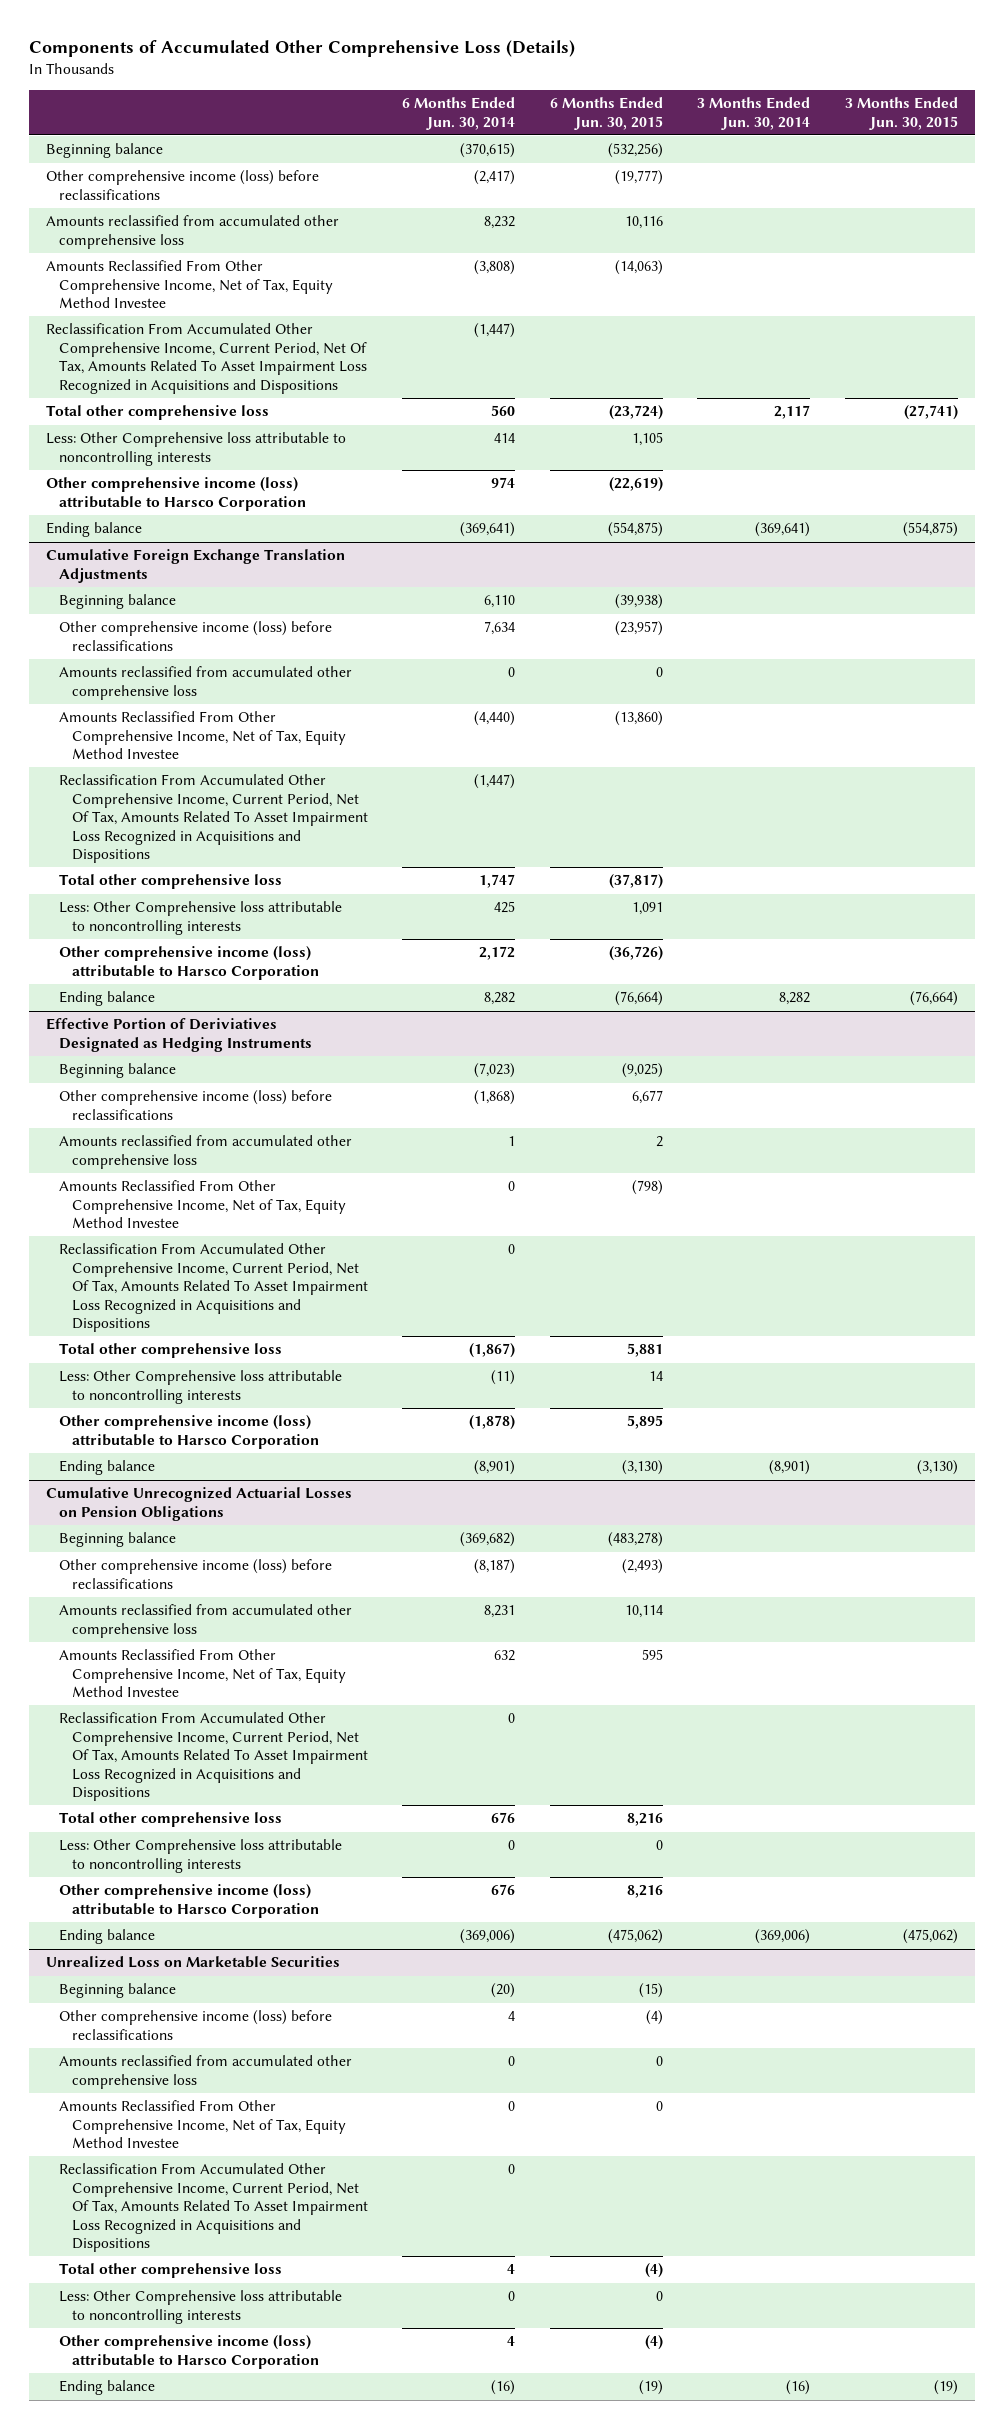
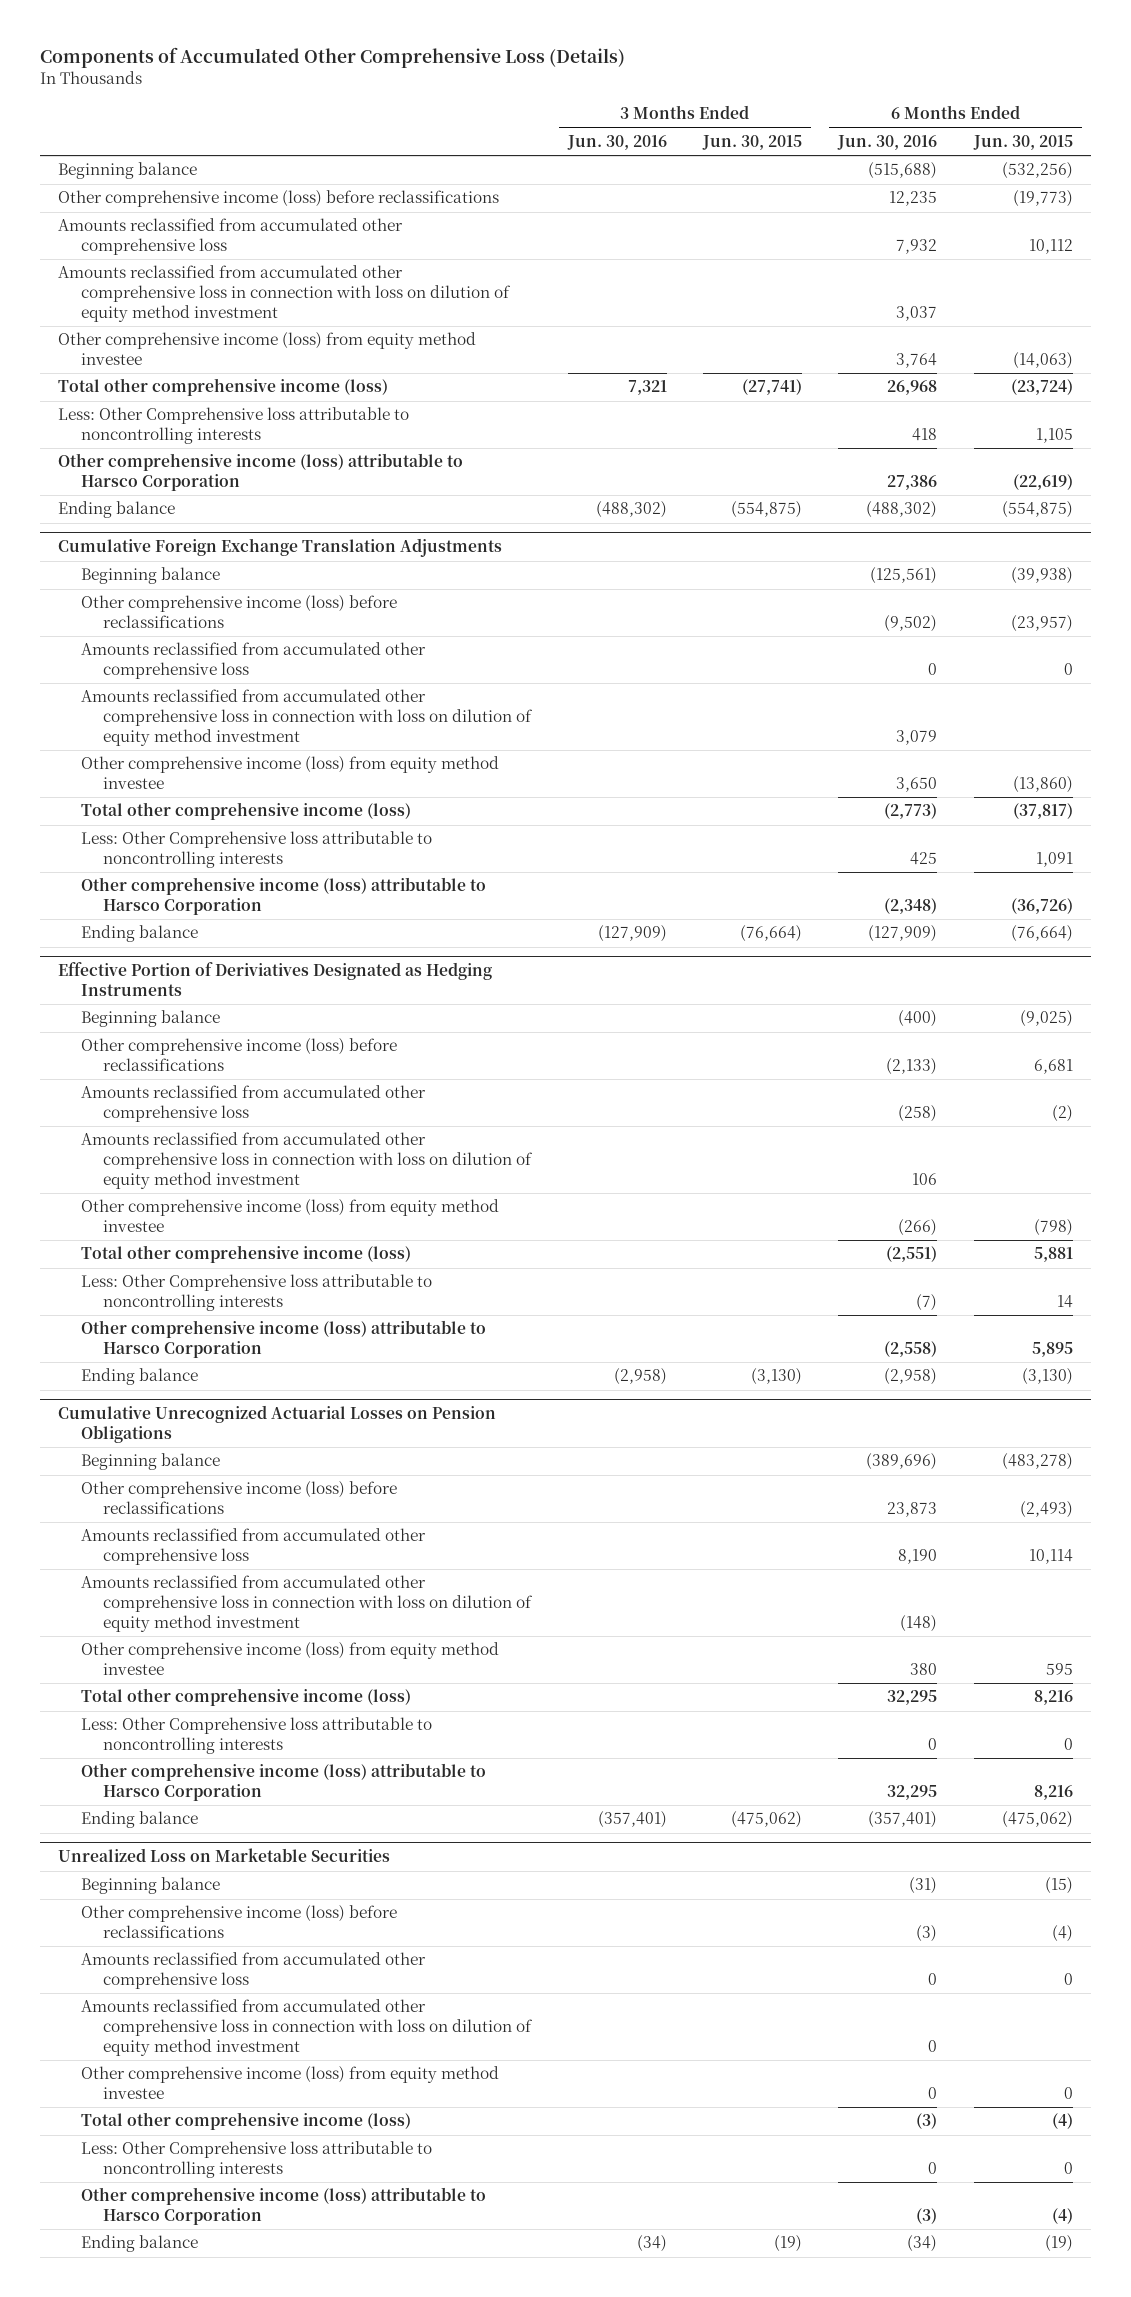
[402,97,516,130] 6 Months Ended Jun. 30, 2014 -> none
[697,97,811,130] 3 Months Ended Jun. 30, 2014 -> none
none -> [566,134,667,150] Jun. 30, 2016
none -> [837,134,938,150] Jun. 30, 2016
[46,323,367,394] Reclassification From Accumulated Other Comprehensive Income, Current Period, Net Of Tax, Amounts Related To Asset Impairment Loss Recognized in Acquisitions and Dispositions -> none
[614,170,663,186] (19,777) -> [1012,190,1073,208] (19,773)
[624,216,663,230] 10,116 -> [1028,239,1073,255] 10,112
none -> [57,265,511,322] Amounts reclassified from accumulated other comprehensive loss in connection with loss on dilution of equity method investment
[46,260,333,309] Amounts Reclassified From Other Comprehensive Income, Net of Tax, Equity Method Investee -> [57,332,476,366] Other comprehensive income (loss) from equity method investee
[46,405,270,421] Total other comprehensive loss -> [57,378,388,397] Total other comprehensive income (loss)
[58,774,368,864] Reclassification From Accumulated Other Comprehensive Income, Current Period, Net Of Tax, Amounts Related To Asset Impairment Loss Recognized in Acquisitions and Dispositions -> none
none -> [80,689,534,746] Amounts reclassified from accumulated other comprehensive loss in connection with loss on dilution of equity method investment
[58,711,346,760] Amounts Reclassified From Other Comprehensive Income, Net of Tax, Equity Method Investee -> [80,756,499,790] Other comprehensive income (loss) from equity method investee
[58,874,282,890] Total other comprehensive loss -> [80,802,411,821] Total other comprehensive income (loss)
[58,1243,368,1333] Reclassification From Accumulated Other Comprehensive Income, Current Period, Net Of Tax, Amounts Related To Asset Impairment Loss Recognized in Acquisitions and Dispositions -> none
[631,1090,663,1105] 6,677 -> [1033,1059,1073,1075] 6,681
[655,1136,663,1148] 2 -> [1051,1105,1073,1123] (2)
none -> [80,1132,534,1189] Amounts reclassified from accumulated other comprehensive loss in connection with loss on dilution of equity method investment
[58,1180,346,1229] Amounts Reclassified From Other Comprehensive Income, Net of Tax, Equity Method Investee -> [80,1199,499,1233] Other comprehensive income (loss) from equity method investee
[58,1343,282,1359] Total other comprehensive loss -> [80,1245,411,1264] Total other comprehensive income (loss)
[58,1712,368,1802] Reclassification From Accumulated Other Comprehensive Income, Current Period, Net Of Tax, Amounts Related To Asset Impairment Loss Recognized in Acquisitions and Dispositions -> none
none -> [80,1575,534,1632] Amounts reclassified from accumulated other comprehensive loss in connection with loss on dilution of equity method investment
[58,1649,346,1698] Amounts Reclassified From Other Comprehensive Income, Net of Tax, Equity Method Investee -> [80,1642,499,1676] Other comprehensive income (loss) from equity method investee
[58,1812,282,1828] Total other comprehensive loss -> [80,1688,411,1707] Total other comprehensive income (loss)
[58,2163,368,2253] Reclassification From Accumulated Other Comprehensive Income, Current Period, Net Of Tax, Amounts Related To Asset Impairment Loss Recognized in Acquisitions and Dispositions -> none
none -> [80,1999,534,2056] Amounts reclassified from accumulated other comprehensive loss in connection with loss on dilution of equity method investment
[58,2100,346,2149] Amounts Reclassified From Other Comprehensive Income, Net of Tax, Equity Method Investee -> [80,2066,499,2100] Other comprehensive income (loss) from equity method investee
[58,2263,282,2279] Total other comprehensive loss -> [80,2112,411,2131] Total other comprehensive income (loss)

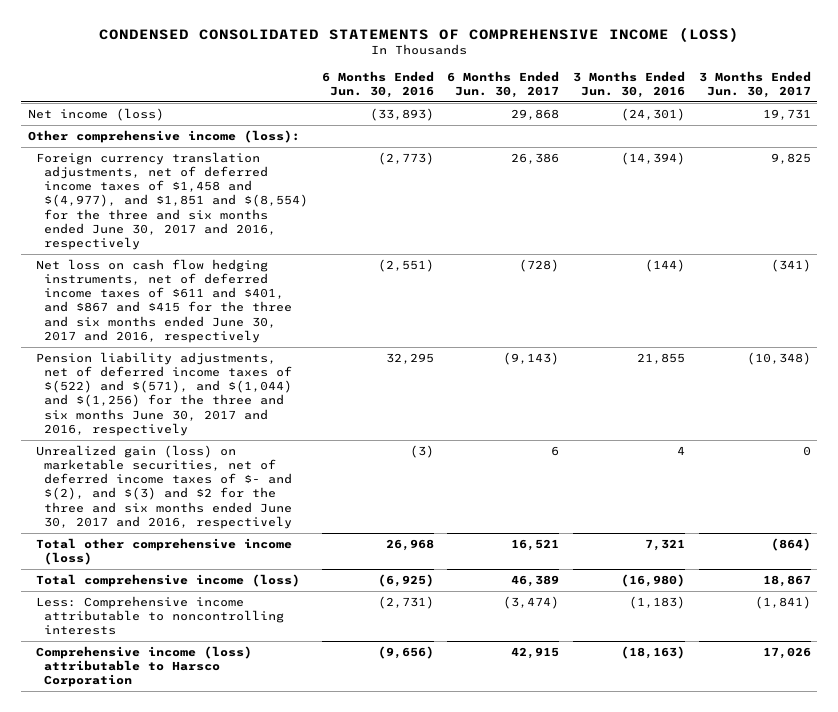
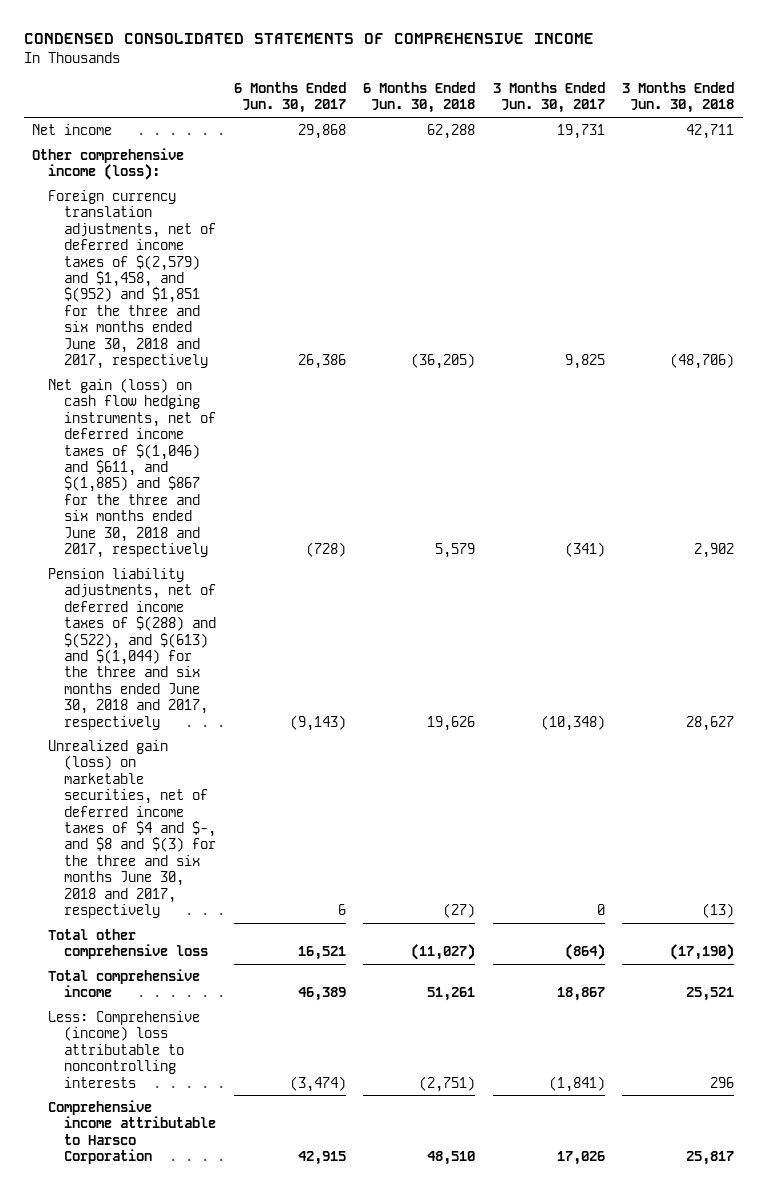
[99,26,740,42] CONDENSED CONSOLIDATED STATEMENTS OF COMPREHENSIVE INCOME (LOSS) -> [23,33,594,45] CONDENSED CONSOLIDATED STATEMENTS OF COMPREHENSIVE INCOME
[321,70,434,98] 6 Months Ended Jun. 30, 2016 -> none
[572,70,685,98] 3 Months Ended Jun. 30, 2016 -> none
none -> [363,82,476,114] 6 Months Ended Jun. 30, 2018
none -> [622,82,735,114] 3 Months Ended Jun. 30, 2018
[27,107,164,121] Net income (loss) -> [32,124,113,136] Net income
[35,151,308,251] Foreign currency translation adjustments, net of deferred income taxes of $1,458 and $(4,977), and $1,851 and $(8,554) for the three and six months ended June 30, 2017 and 2016, respectively -> [48,190,216,369] Foreign currency translation adjustments, net of deferred income taxes of $(2,579) and $1,458, and $(952) and $1,851 for the three and six months ended June 30, 2018 and 2017, respectively
[35,258,292,343] Net loss on cash flow hedging instruments, net of deferred income taxes of $611 and $401, and $867 and $415 for the three and six months ended June 30, 2017 and 2016, respectively -> [48,378,216,558] Net gain (loss) on cash flow hedging instruments, net of deferred income taxes of $(1,046) and $611, and $(1,885) and $867 for the three and six months ended June 30, 2018 and 2017, respectively
[35,351,292,436] Pension liability adjustments, net of deferred income taxes of $(522) and $(571), and $(1,044) and $(1,256) for the three and six months June 30, 2017 and 2016, respectively -> [48,568,216,730] Pension liability adjustments, net of deferred income taxes of $(288) and $(522), and $(613) and $(1,044) for the three and six months ended June 30, 2018 and 2017, respectively
[35,444,292,529] Unrealized gain (loss) on marketable securities, net of deferred income taxes of $- and $(2), and $(3) and $2 for the three and six months ended June 30, 2017 and 2016, respectively -> [48,740,216,918] Unrealized gain (loss) on marketable securities, net of deferred income taxes of $4 and $-, and $8 and $(3) for the three and six months June 30, 2018 and 2017, respectively
[35,537,292,566] Total other comprehensive income (loss) -> [48,929,208,960] Total other comprehensive loss
[35,573,300,587] Total comprehensive income (loss) -> [48,969,201,998] Total comprehensive income
[35,595,284,636] Less: Comprehensive income attributable to noncontrolling interests -> [48,1011,201,1088] Less: Comprehensive (income) loss attributable to noncontrolling interests
[35,645,252,688] Comprehensive income (loss) attributable to Harsco Corporation -> [48,1100,216,1165] Comprehensive income attributable to Harsco Corporation

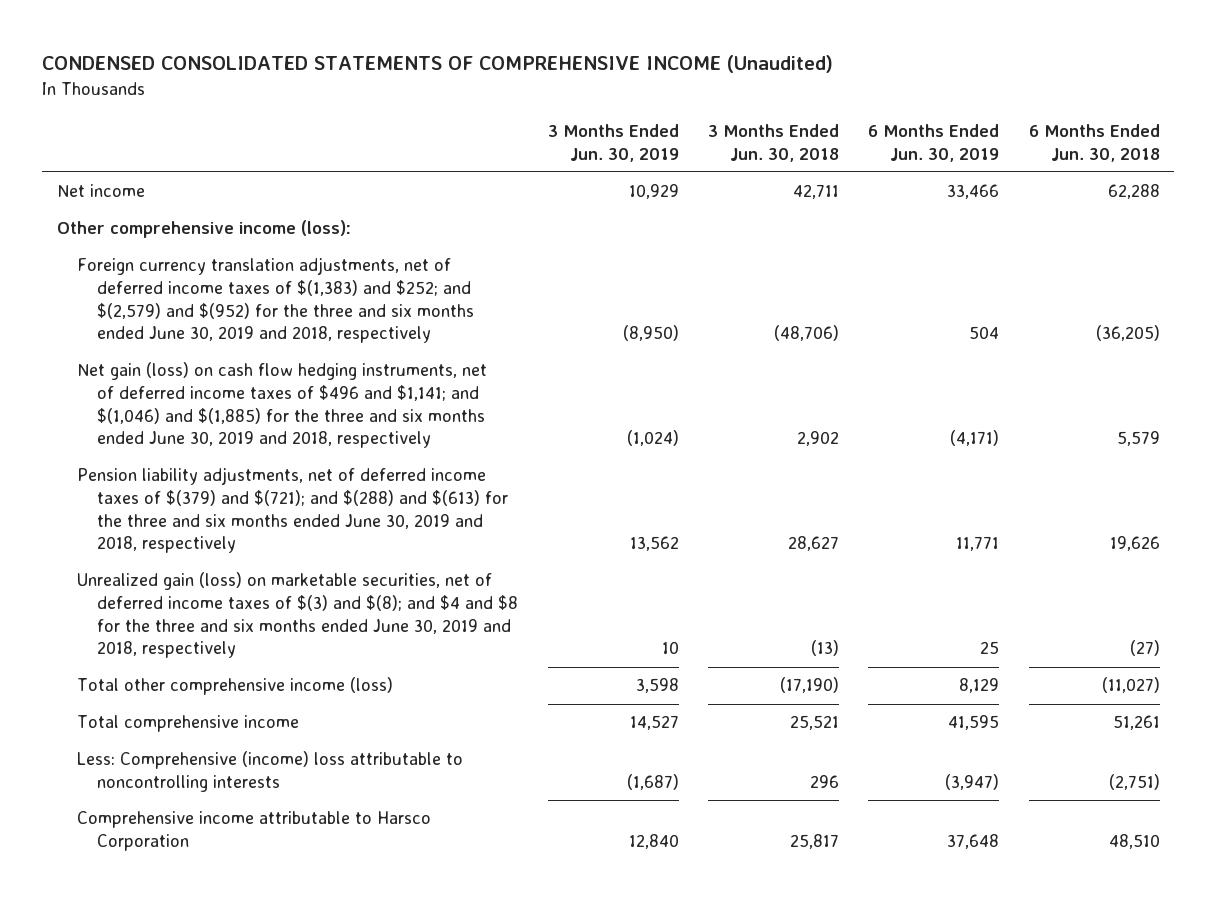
[23,33,594,45] CONDENSED CONSOLIDATED STATEMENTS OF COMPREHENSIVE INCOME -> [42,55,834,74] CONDENSED CONSOLIDATED STATEMENTS OF COMPREHENSIVE INCOME (Unaudited)
[233,82,346,114] 6 Months Ended Jun. 30, 2017 -> none
[492,82,605,114] 3 Months Ended Jun. 30, 2017 -> none
none -> [547,124,679,162] 3 Months Ended Jun. 30, 2019
none -> [868,124,1000,162] 6 Months Ended Jun. 30, 2019
[48,190,216,369] Foreign currency translation adjustments, net of deferred income taxes of $(2,579) and $1,458, and $(952) and $1,851 for the three and six months ended June 30, 2018 and 2017, respectively -> [77,257,475,344] Foreign currency translation adjustments, net of deferred income taxes of $(1,383) and $252; and $(2,579) and $(952) for the three and six months ended June 30, 2019 and 2018, respectively
[48,378,216,558] Net gain (loss) on cash flow hedging instruments, net of deferred income taxes of $(1,046) and $611, and $(1,885) and $867 for the three and six months ended June 30, 2018 and 2017, respectively -> [77,362,488,449] Net gain (loss) on cash flow hedging instruments, net of deferred income taxes of $496 and $1,141; and $(1,046) and $(1,885) for the three and six months ended June 30, 2019 and 2018, respectively
[48,568,216,730] Pension liability adjustments, net of deferred income taxes of $(288) and $(522), and $(613) and $(1,044) for the three and six months ended June 30, 2018 and 2017, respectively -> [77,467,509,554] Pension liability adjustments, net of deferred income taxes of $(379) and $(721); and $(288) and $(613) for the three and six months ended June 30, 2019 and 2018, respectively
[48,740,216,918] Unrealized gain (loss) on marketable securities, net of deferred income taxes of $4 and $-, and $8 and $(3) for the three and six months June 30, 2018 and 2017, respectively -> [77,572,519,659] Unrealized gain (loss) on marketable securities, net of deferred income taxes of $(3) and $(8); and $4 and $8 for the three and six months ended June 30, 2019 and 2018, respectively
[48,929,208,960] Total other comprehensive loss -> [77,677,394,696] Total other comprehensive income (loss)

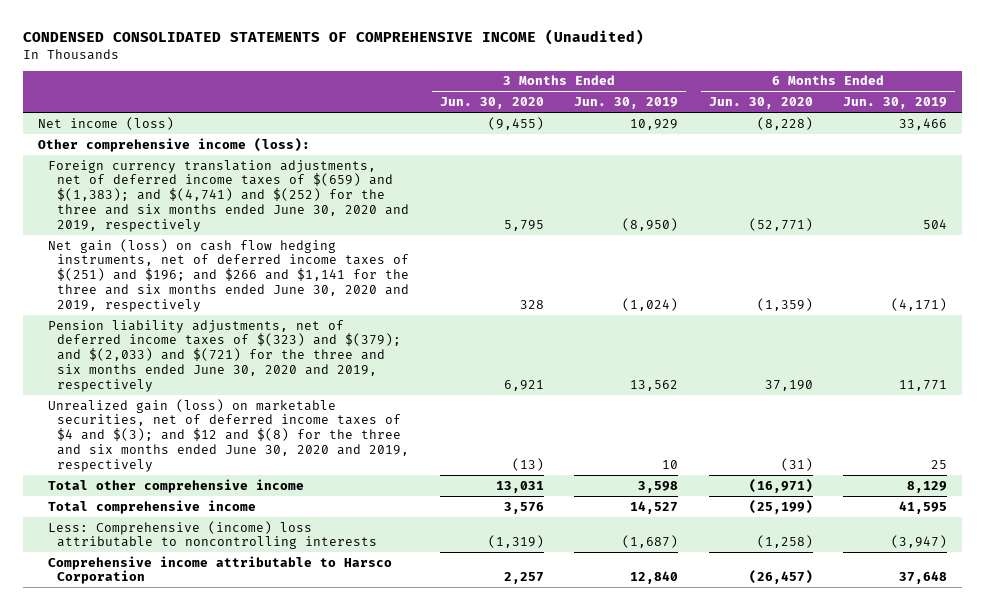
[708,124,840,162] 3 Months Ended Jun. 30, 2018 -> none
[1028,124,1160,162] 6 Months Ended Jun. 30, 2018 -> none
none -> [439,97,544,110] Jun. 30, 2020
none -> [708,97,813,110] Jun. 30, 2020
[57,184,146,198] Net income -> [38,116,175,130] Net income (loss)
[77,257,475,344] Foreign currency translation adjustments, net of deferred income taxes of $(1,383) and $252; and $(2,579) and $(952) for the three and six months ended June 30, 2019 and 2018, respectively -> [47,159,410,233] Foreign currency translation adjustments, net of deferred income taxes of $(659) and $(1,383); and $(4,741) and $(252) for the three and six months ended June 30, 2020 and 2019, respectively
[77,362,488,449] Net gain (loss) on cash flow hedging instruments, net of deferred income taxes of $496 and $1,141; and $(1,046) and $(1,885) for the three and six months ended June 30, 2019 and 2018, respectively -> [47,238,410,313] Net gain (loss) on cash flow hedging instruments, net of deferred income taxes of $(251) and $196; and $266 and $1,141 for the three and six months ended June 30, 2020 and 2019, respectively
[77,467,509,554] Pension liability adjustments, net of deferred income taxes of $(379) and $(721); and $(288) and $(613) for the three and six months ended June 30, 2019 and 2018, respectively -> [47,319,402,393] Pension liability adjustments, net of deferred income taxes of $(323) and $(379); and $(2,033) and $(721) for the three and six months ended June 30, 2020 and 2019, respectively
[77,572,519,659] Unrealized gain (loss) on marketable securities, net of deferred income taxes of $(3) and $(8); and $4 and $8 for the three and six months ended June 30, 2019 and 2018, respectively -> [47,398,410,473] Unrealized gain (loss) on marketable securities, net of deferred income taxes of $4 and $(3); and $12 and $(8) for the three and six months ended June 30, 2020 and 2019, respectively
[77,677,394,696] Total other comprehensive income (loss) -> [47,478,304,493] Total other comprehensive income

